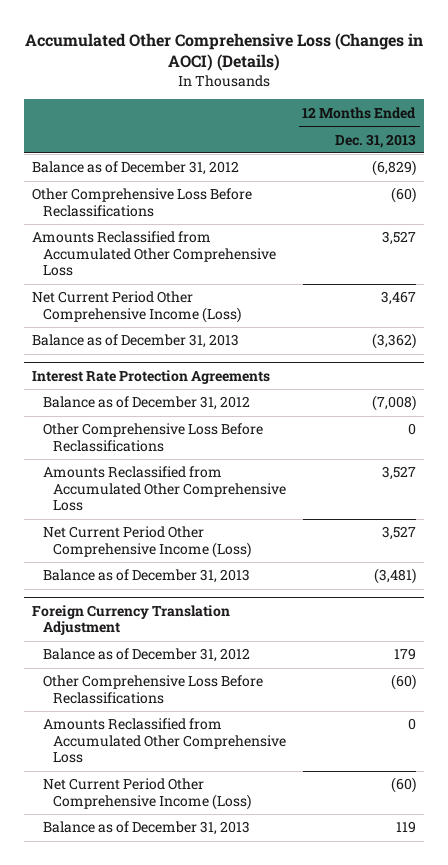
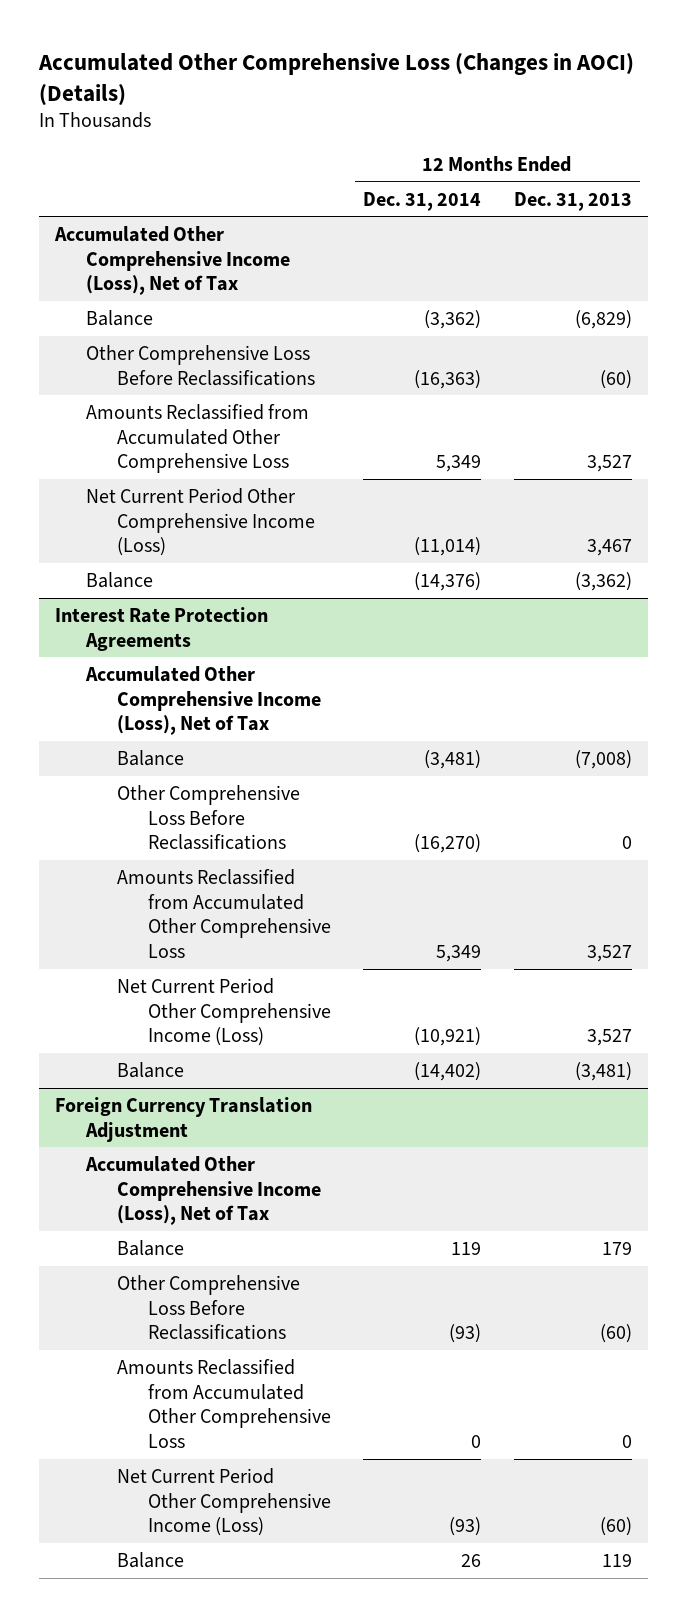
none -> [363,191,482,211] Dec. 31, 2014
none -> [54,225,291,296] Accumulated Other Comprehensive Income (Loss), Net of Tax
[32,161,240,176] Balance as of December 31, 2012 -> [86,309,154,326] Balance
[32,334,240,349] Balance as of December 31, 2013 -> [86,571,154,588] Balance
none -> [85,665,322,736] Accumulated Other Comprehensive Income (Loss), Net of Tax
[42,396,250,411] Balance as of December 31, 2012 -> [117,749,185,766] Balance
[42,569,250,584] Balance as of December 31, 2013 -> [117,1061,185,1078] Balance
none -> [85,1155,322,1226] Accumulated Other Comprehensive Income (Loss), Net of Tax
[42,648,250,663] Balance as of December 31, 2012 -> [117,1239,185,1256] Balance
[42,821,250,836] Balance as of December 31, 2013 -> [117,1551,185,1568] Balance

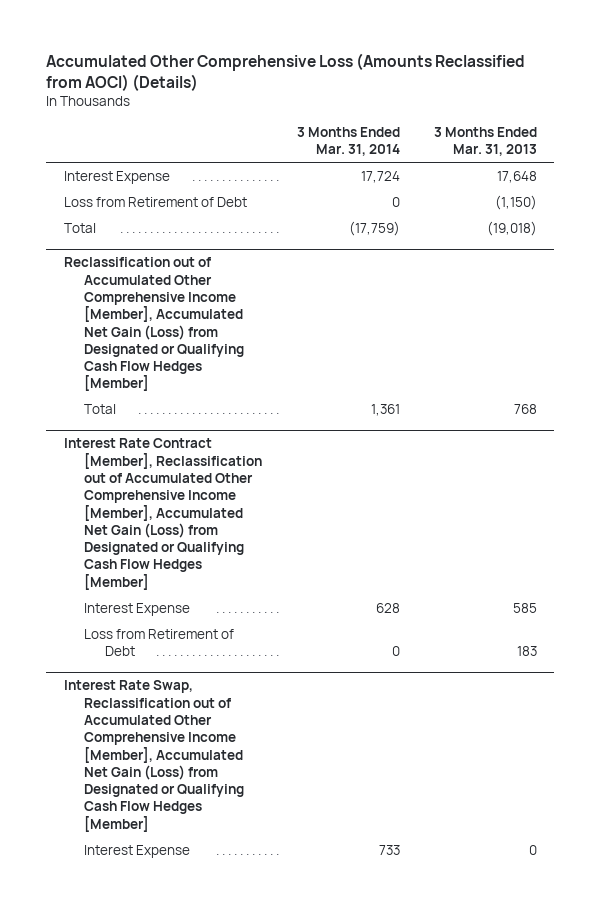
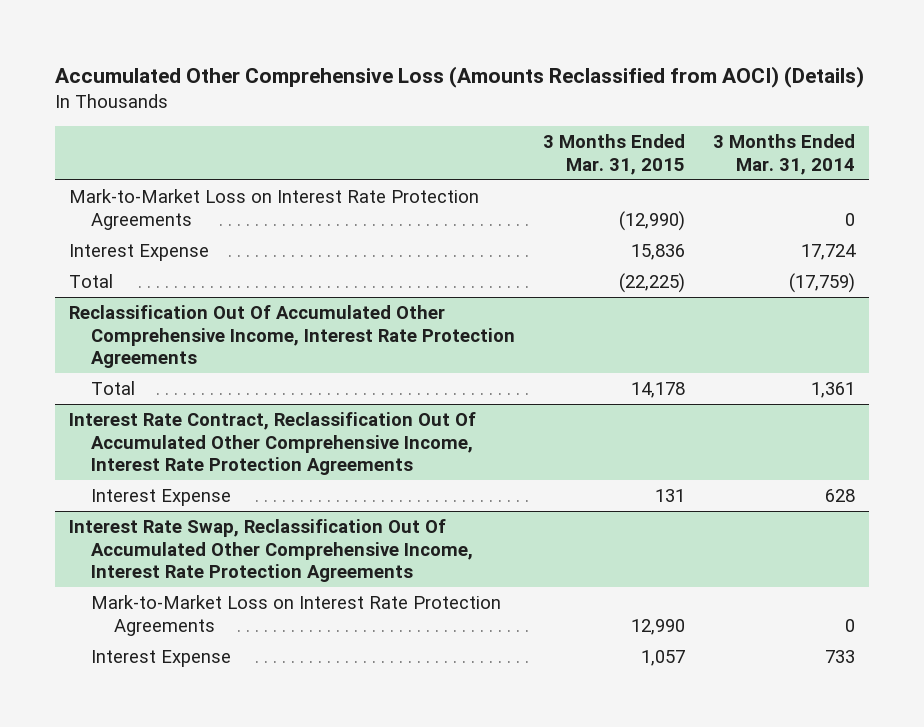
[433,126,537,157] 3 Months Ended Mar. 31, 2013 -> none
none -> [543,134,686,175] 3 Months Ended Mar. 31, 2015
none -> [68,189,479,230] Mark-to-Market Loss on Interest Rate Protection Agreements
[63,196,247,207] Loss from Retirement of Debt -> none
[63,257,245,392] Reclassification out of Accumulated Other Comprehensive Income [Member], Accumulated Net Gain (Loss) from Designated or Qualifying Cash Flow Hedges [Member] -> none
none -> [68,305,516,369] Reclassification Out Of Accumulated Other Comprehensive Income, Interest Rate Protection Agreements
[63,438,263,590] Interest Rate Contract [Member], Reclassification out of Accumulated Other Comprehensive Income [Member], Accumulated Net Gain (Loss) from Designated or Qualifying Cash Flow Hedges [Member] -> none
none -> [68,412,476,476] Interest Rate Contract, Reclassification Out Of Accumulated Other Comprehensive Income, Interest Rate Protection Agreements
[84,628,235,657] Loss from Retirement of Debt -> none
[63,680,245,832] Interest Rate Swap, Reclassification out of Accumulated Other Comprehensive Income [Member], Accumulated Net Gain (Loss) from Designated or Qualifying Cash Flow Hedges [Member] -> none
none -> [68,519,474,583] Interest Rate Swap, Reclassification Out Of Accumulated Other Comprehensive Income, Interest Rate Protection Agreements
none -> [91,595,502,636] Mark-to-Market Loss on Interest Rate Protection Agreements

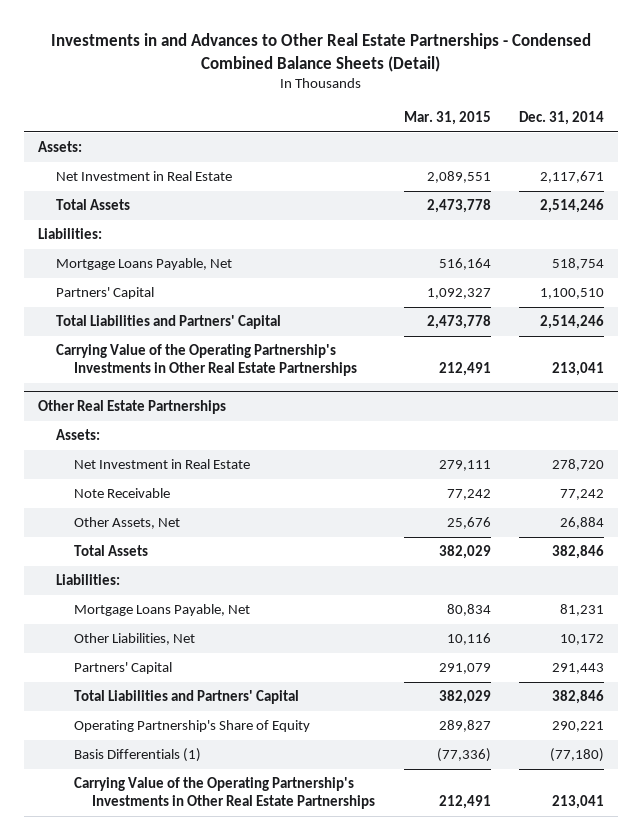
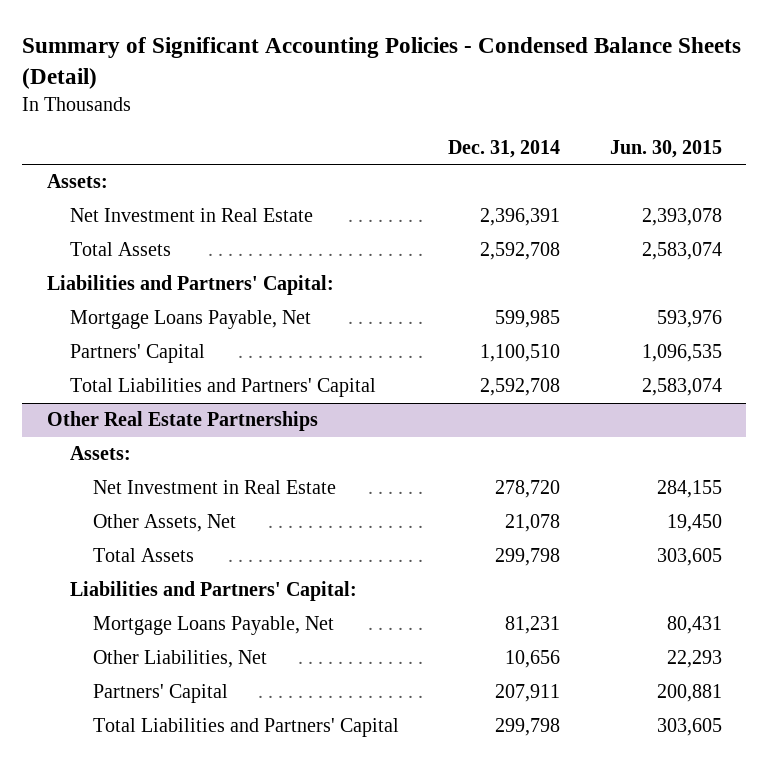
[51,33,592,72] Investments in and Advances to Other Real Estate Partnerships - Condensed Combined Balance Sheets (Detail) -> [22,36,742,89] Summary of Significant Accounting Policies - Condensed Balance Sheets (Detail)
[403,110,491,125] Mar. 31, 2015 -> none
none -> [609,139,722,158] Jun. 30, 2015
[38,228,103,240] Liabilities: -> none
[540,171,605,184] 2,117,671 -> [480,208,561,227] 2,396,391
[540,199,605,214] 2,514,246 -> [480,242,561,261] 2,592,708
none -> [46,275,334,296] Liabilities and Partners' Capital:
[552,258,605,271] 518,754 -> [495,310,561,329] 599,985
[56,344,358,376] Carrying Value of the Operating Partnership's Investments in Other Real Estate Partnerships -> none
[540,315,605,330] 2,514,246 -> [480,378,561,397] 2,592,708
[74,488,171,499] Note Receivable -> none
[56,574,121,586] Liabilities: -> none
[560,517,605,530] 26,884 -> [505,514,561,533] 21,078
[552,545,605,560] 382,846 -> [495,548,561,567] 299,798
none -> [69,581,357,602] Liabilities and Partners' Capital:
[74,720,311,733] Operating Partnership's Share of Equity -> none
[74,748,202,763] Basis Differentials (1) -> none
[74,777,376,809] Carrying Value of the Operating Partnership's Investments in Other Real Estate Partnerships -> none
[560,634,605,646] 10,172 -> [505,650,561,669] 10,656
[552,663,605,675] 291,443 -> [495,684,561,703] 207,911
[552,690,605,705] 382,846 -> [495,718,561,737] 299,798

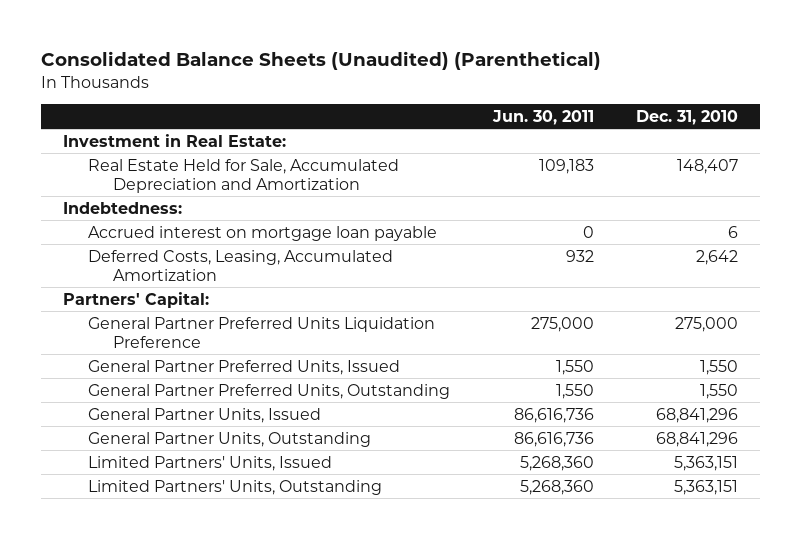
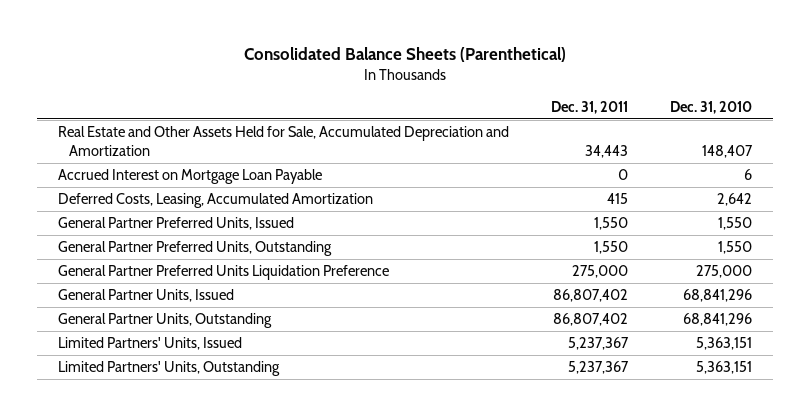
[41,51,602,71] Consolidated Balance Sheets (Unaudited) (Parenthetical) -> [244,46,567,62] Consolidated Balance Sheets (Parenthetical)
[491,109,594,125] Jun. 30, 2011 -> none
none -> [551,100,629,114] Dec. 31, 2011
[62,133,286,147] Investment in Real Estate: -> none
[62,201,182,214] Indebtedness: -> none
[87,158,399,193] Real Estate Held for Sale, Accumulated Depreciation and Amortization -> [57,126,509,157] Real Estate and Other Assets Held for Sale, Accumulated Depreciation and Amortization
[87,225,437,241] Accrued interest on mortgage loan payable -> [57,169,322,185] Accrued Interest on Mortgage Loan Payable
[62,291,209,308] Partners' Capital: -> none
[87,316,435,348] General Partner Preferred Units Liquidation Preference -> [57,265,389,281] General Partner Preferred Units Liquidation Preference

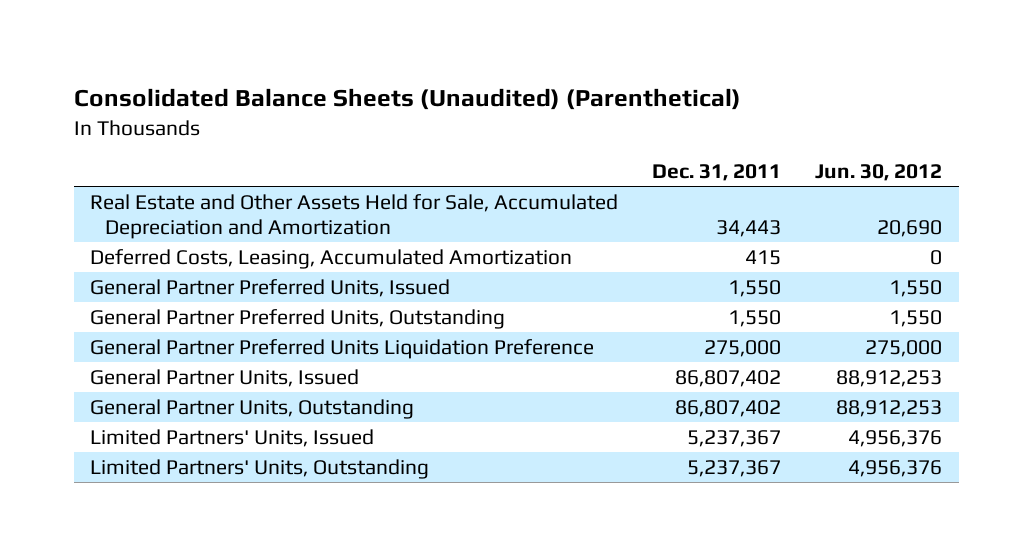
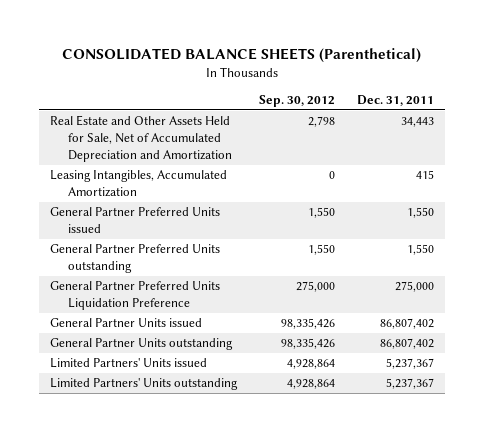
[73,88,741,111] Consolidated Balance Sheets (Unaudited) (Parenthetical) -> [62,48,422,64] CONSOLIDATED BALANCE SHEETS (Parenthetical)
[814,164,942,182] Jun. 30, 2012 -> none
none -> [259,94,336,107] Sep. 30, 2012
[90,193,619,239] Real Estate and Other Assets Held for Sale, Accumulated Depreciation and Amortization -> [49,115,232,162] Real Estate and Other Assets Held for Sale, Net of Accumulated Depreciation and Amortization
[90,248,573,269] Deferred Costs, Leasing, Accumulated Amortization -> [49,170,227,198] Leasing Intangibles, Accumulated Amortization
[90,278,451,297] General Partner Preferred Units, Issued -> [49,207,220,234] General Partner Preferred Units issued
[90,308,506,329] General Partner Preferred Units, Outstanding -> [49,244,220,274] General Partner Preferred Units outstanding
[90,368,360,387] General Partner Units, Issued -> [49,318,202,328] General Partner Units issued
[90,398,415,419] General Partner Units, Outstanding -> [49,338,233,351] General Partner Units outstanding
[90,428,375,447] Limited Partners' Units, Issued -> [49,358,207,369] Limited Partners' Units issued
[90,458,430,479] Limited Partners' Units, Outstanding -> [49,378,238,391] Limited Partners' Units outstanding

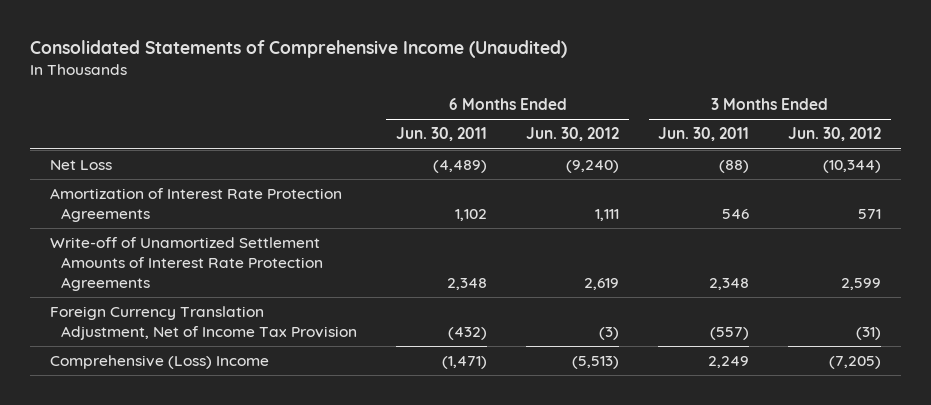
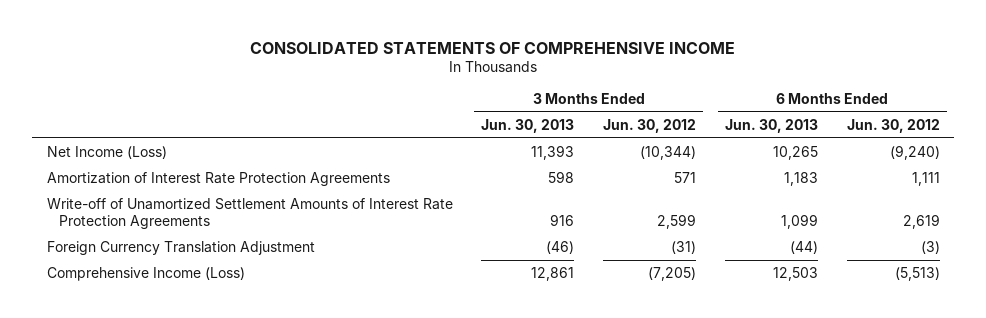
[30,40,568,59] Consolidated Statements of Comprehensive Income (Unaudited) -> [250,41,736,54] CONSOLIDATED STATEMENTS OF COMPREHENSIVE INCOME
[396,127,488,142] Jun. 30, 2011 -> none
[658,127,750,142] Jun. 30, 2011 -> none
none -> [481,118,575,133] Jun. 30, 2013
none -> [725,118,819,133] Jun. 30, 2013
[49,160,112,171] Net Loss -> [46,146,167,160] Net Income (Loss)
[49,306,358,340] Foreign Currency Translation Adjustment, Net of Income Tax Provision -> [46,241,315,256] Foreign Currency Translation Adjustment
[49,355,269,370] Comprehensive (Loss) Income -> [46,267,245,282] Comprehensive Income (Loss)

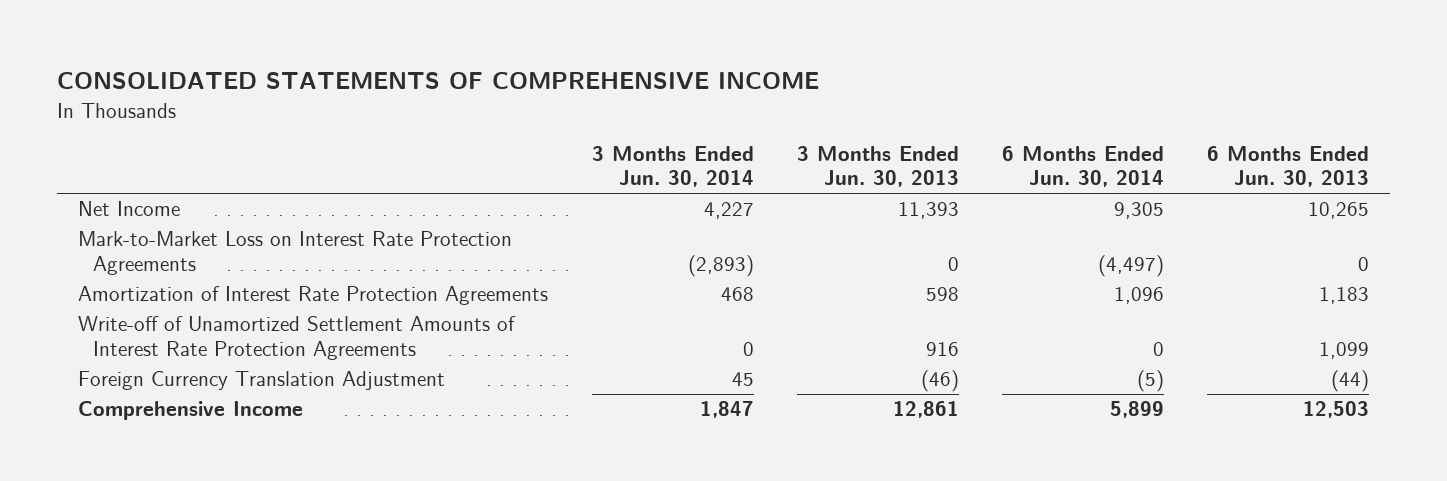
[603,118,697,133] Jun. 30, 2012 -> none
[846,118,940,133] Jun. 30, 2012 -> none
none -> [591,145,754,188] 3 Months Ended Jun. 30, 2014
none -> [1001,145,1164,188] 6 Months Ended Jun. 30, 2014
[46,146,167,160] Net Income (Loss) -> [78,201,181,217] Net Income
none -> [78,231,513,275] Mark-to-Market Loss on Interest Rate Protection Agreements
[46,267,245,282] Comprehensive Income (Loss) -> [78,401,304,421] Comprehensive Income

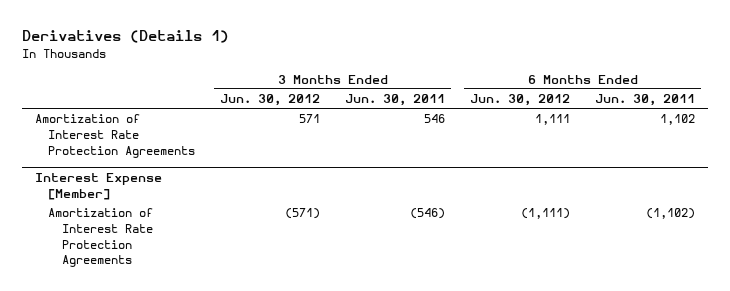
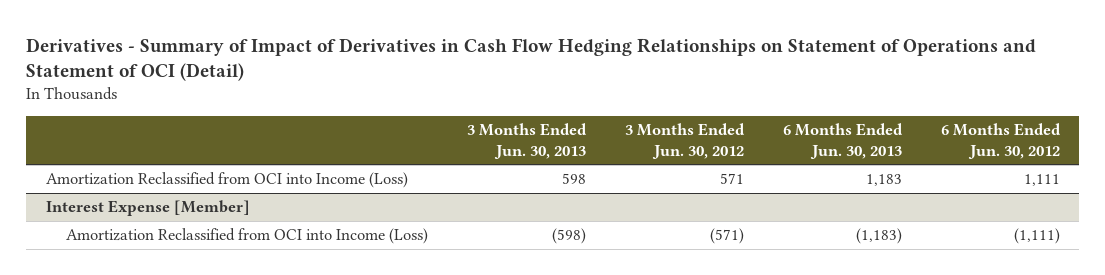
[22,30,230,44] Derivatives (Details 1) -> [26,37,1037,82] Derivatives - Summary of Impact of Derivatives in Cash Flow Hedging Relationships on Statement of Operations and Statement of OCI (Detail)
[345,94,446,107] Jun. 30, 2011 -> none
[595,94,696,107] Jun. 30, 2011 -> none
none -> [466,122,587,159] 3 Months Ended Jun. 30, 2013
none -> [782,122,903,159] 6 Months Ended Jun. 30, 2013
[34,114,196,158] Amortization of Interest Rate Protection Agreements -> [45,172,408,189] Amortization Reclassified from OCI into Income (Loss)
[48,208,154,268] Amortization of Interest Rate Protection Agreements -> [65,228,428,245] Amortization Reclassified from OCI into Income (Loss)

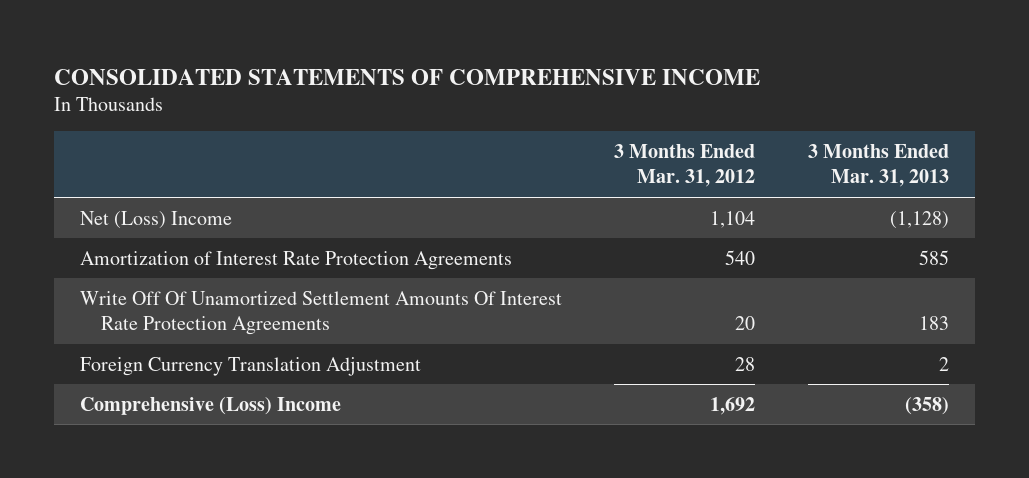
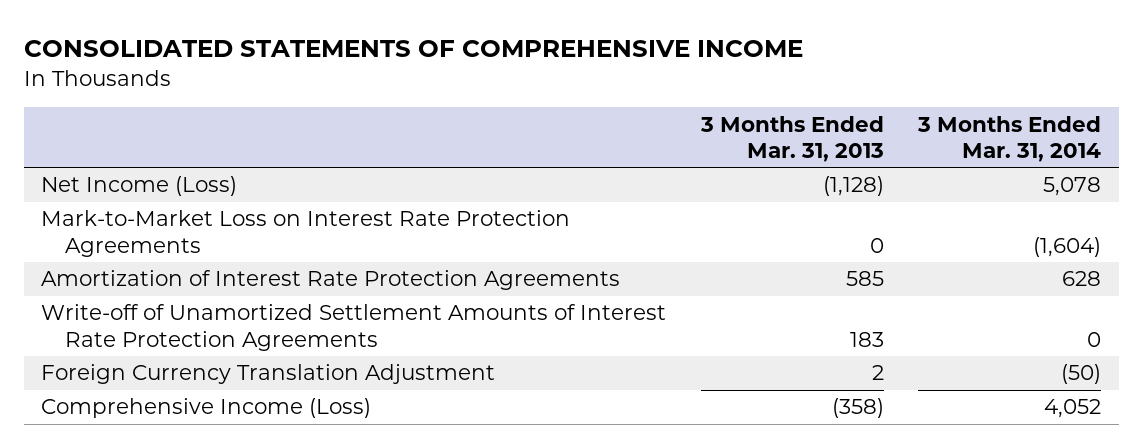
[614,143,756,188] 3 Months Ended Mar. 31, 2012 -> none
none -> [917,115,1102,162] 3 Months Ended Mar. 31, 2014
[79,210,232,229] Net (Loss) Income -> [41,176,238,197] Net Income (Loss)
none -> [41,210,571,257] Mark-to-Market Loss on Interest Rate Protection Agreements
[79,290,562,336] Write Off Of Unamortized Settlement Amounts Of Interest Rate Protection Agreements -> [41,304,667,351] Write-off of Unamortized Settlement Amounts of Interest Rate Protection Agreements
[79,396,341,415] Comprehensive (Loss) Income -> [41,398,372,419] Comprehensive Income (Loss)

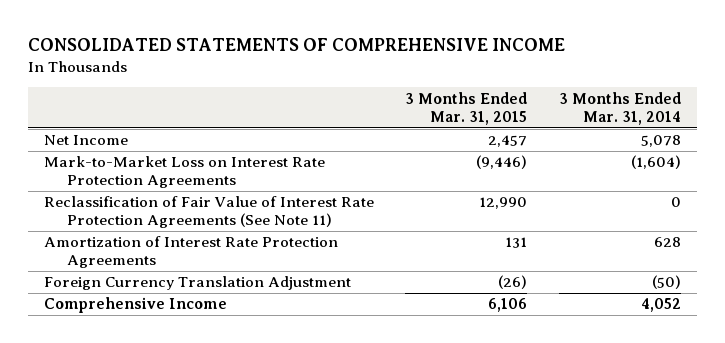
[699,115,884,162] 3 Months Ended Mar. 31, 2013 -> none
none -> [405,91,528,125] 3 Months Ended Mar. 31, 2015
[41,176,238,197] Net Income (Loss) -> [43,135,128,146] Net Income
none -> [43,196,374,229] Reclassification of Fair Value of Interest Rate Protection Agreements (See Note 11)
[41,304,667,351] Write-off of Unamortized Settlement Amounts of Interest Rate Protection Agreements -> none
[41,398,372,419] Comprehensive Income (Loss) -> [43,297,227,314] Comprehensive Income

